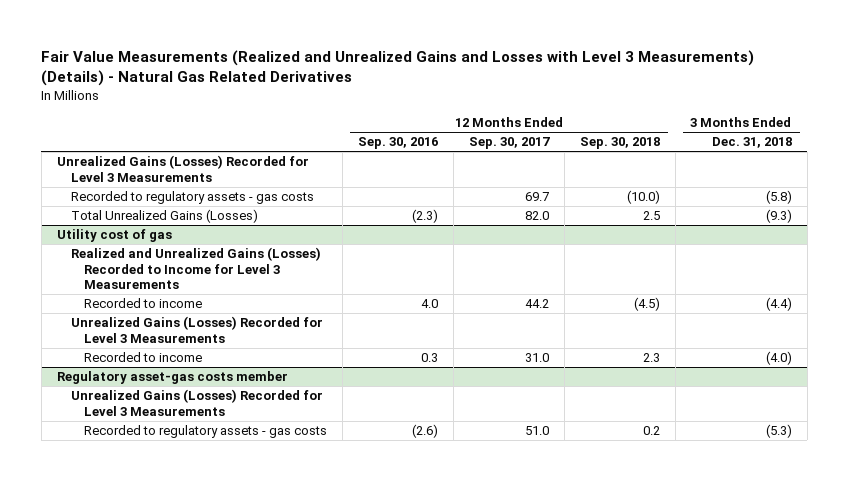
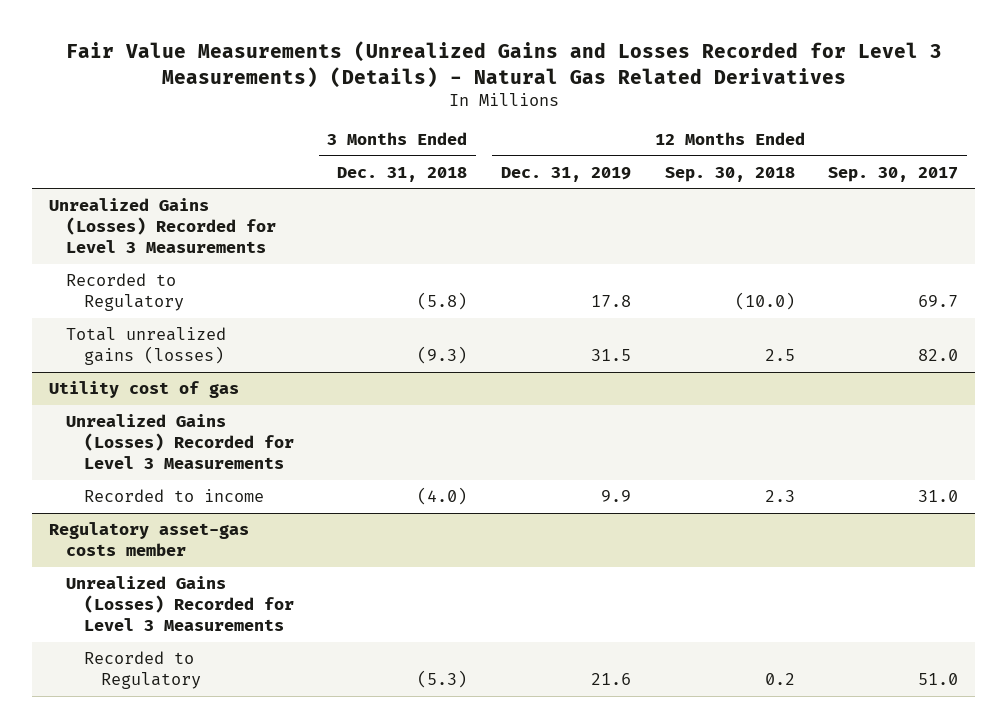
[41,49,755,87] Fair Value Measurements (Realized and Unrealized Gains and Losses with Level 3 Measurements) (Details) - Natural Gas Related Derivatives -> [65,41,942,88] Fair Value Measurements (Unrealized Gains and Losses Recorded for Level 3 Measurements) (Details) - Natural Gas Related Derivatives
[358,137,439,150] Sep. 30, 2016 -> none
none -> [500,166,631,182] Dec. 31, 2019
[70,191,314,205] Recorded to regulatory assets - gas costs -> [66,273,184,312] Recorded to Regulatory
[70,209,258,224] Total Unrealized Gains (Losses) -> [66,327,227,366] Total unrealized gains (losses)
[70,247,321,290] Realized and Unrealized Gains (Losses) Recorded to Income for Level 3 Measurements -> none
[84,298,203,309] Recorded to income -> none
[84,425,328,439] Recorded to regulatory assets - gas costs -> [83,651,201,690] Recorded to Regulatory

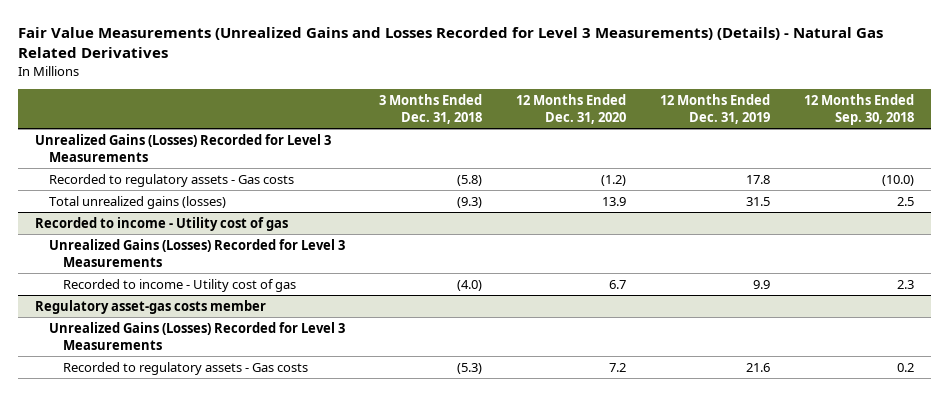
[828,166,959,182] Sep. 30, 2017 -> none
none -> [515,93,626,124] 12 Months Ended Dec. 31, 2020
[66,273,184,312] Recorded to Regulatory -> [48,173,294,187] Recorded to regulatory assets - Gas costs
[49,381,240,399] Utility cost of gas -> [34,216,288,231] Recorded to income - Utility cost of gas
[83,489,264,503] Recorded to income -> [62,278,296,292] Recorded to income - Utility cost of gas
[83,651,201,690] Recorded to Regulatory -> [62,361,308,375] Recorded to regulatory assets - Gas costs

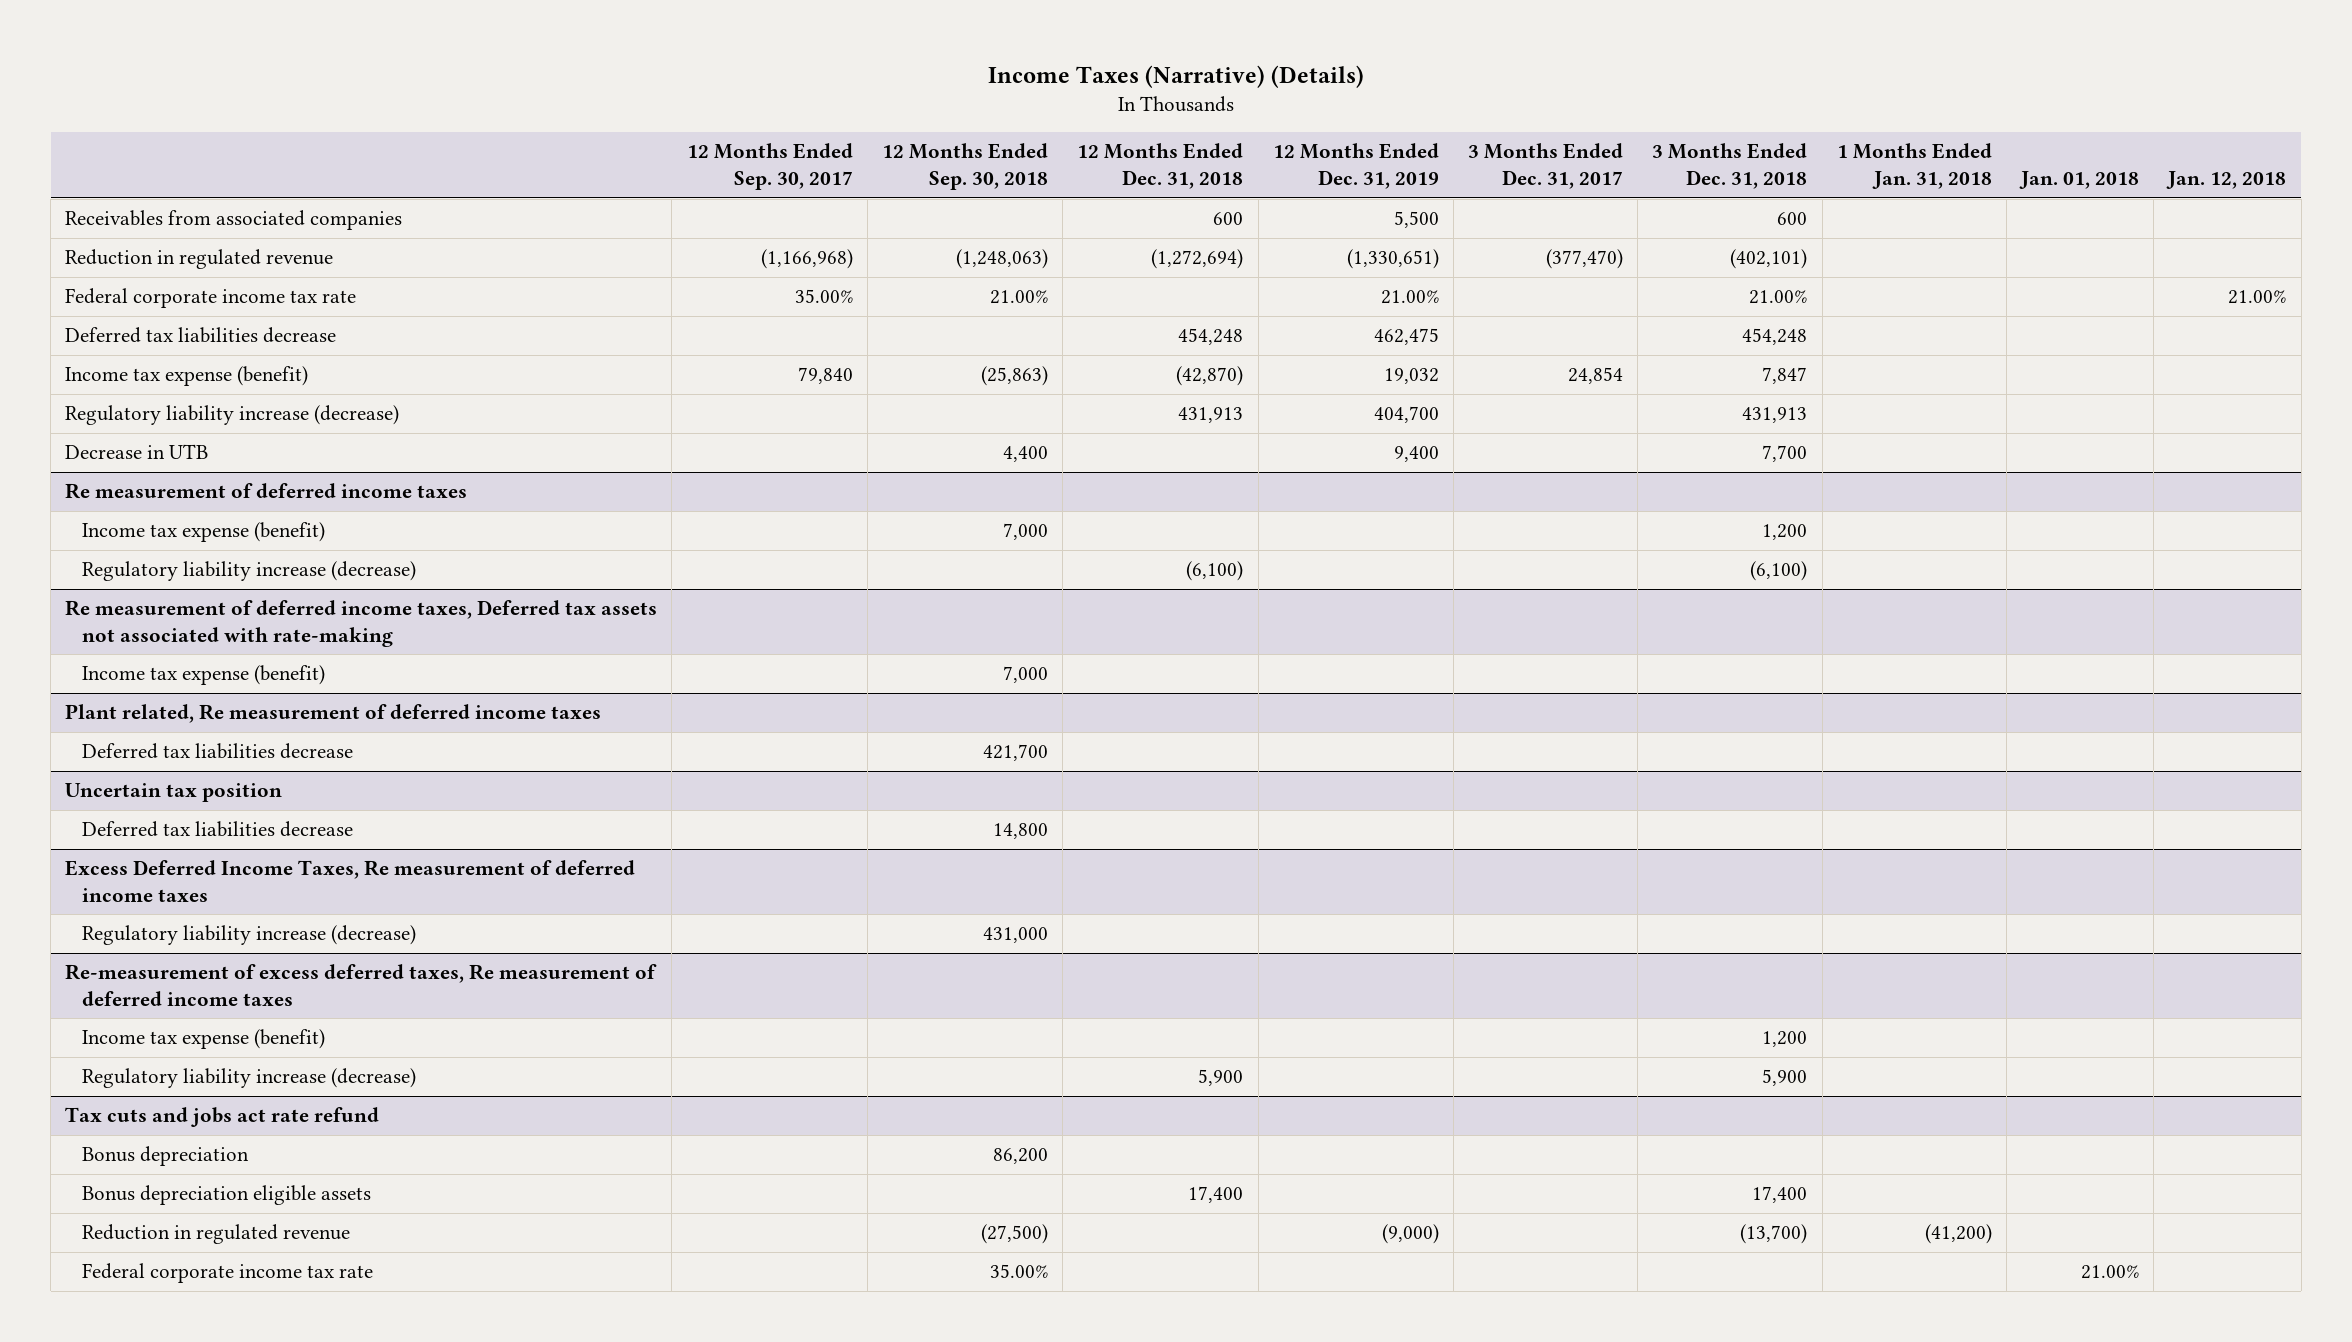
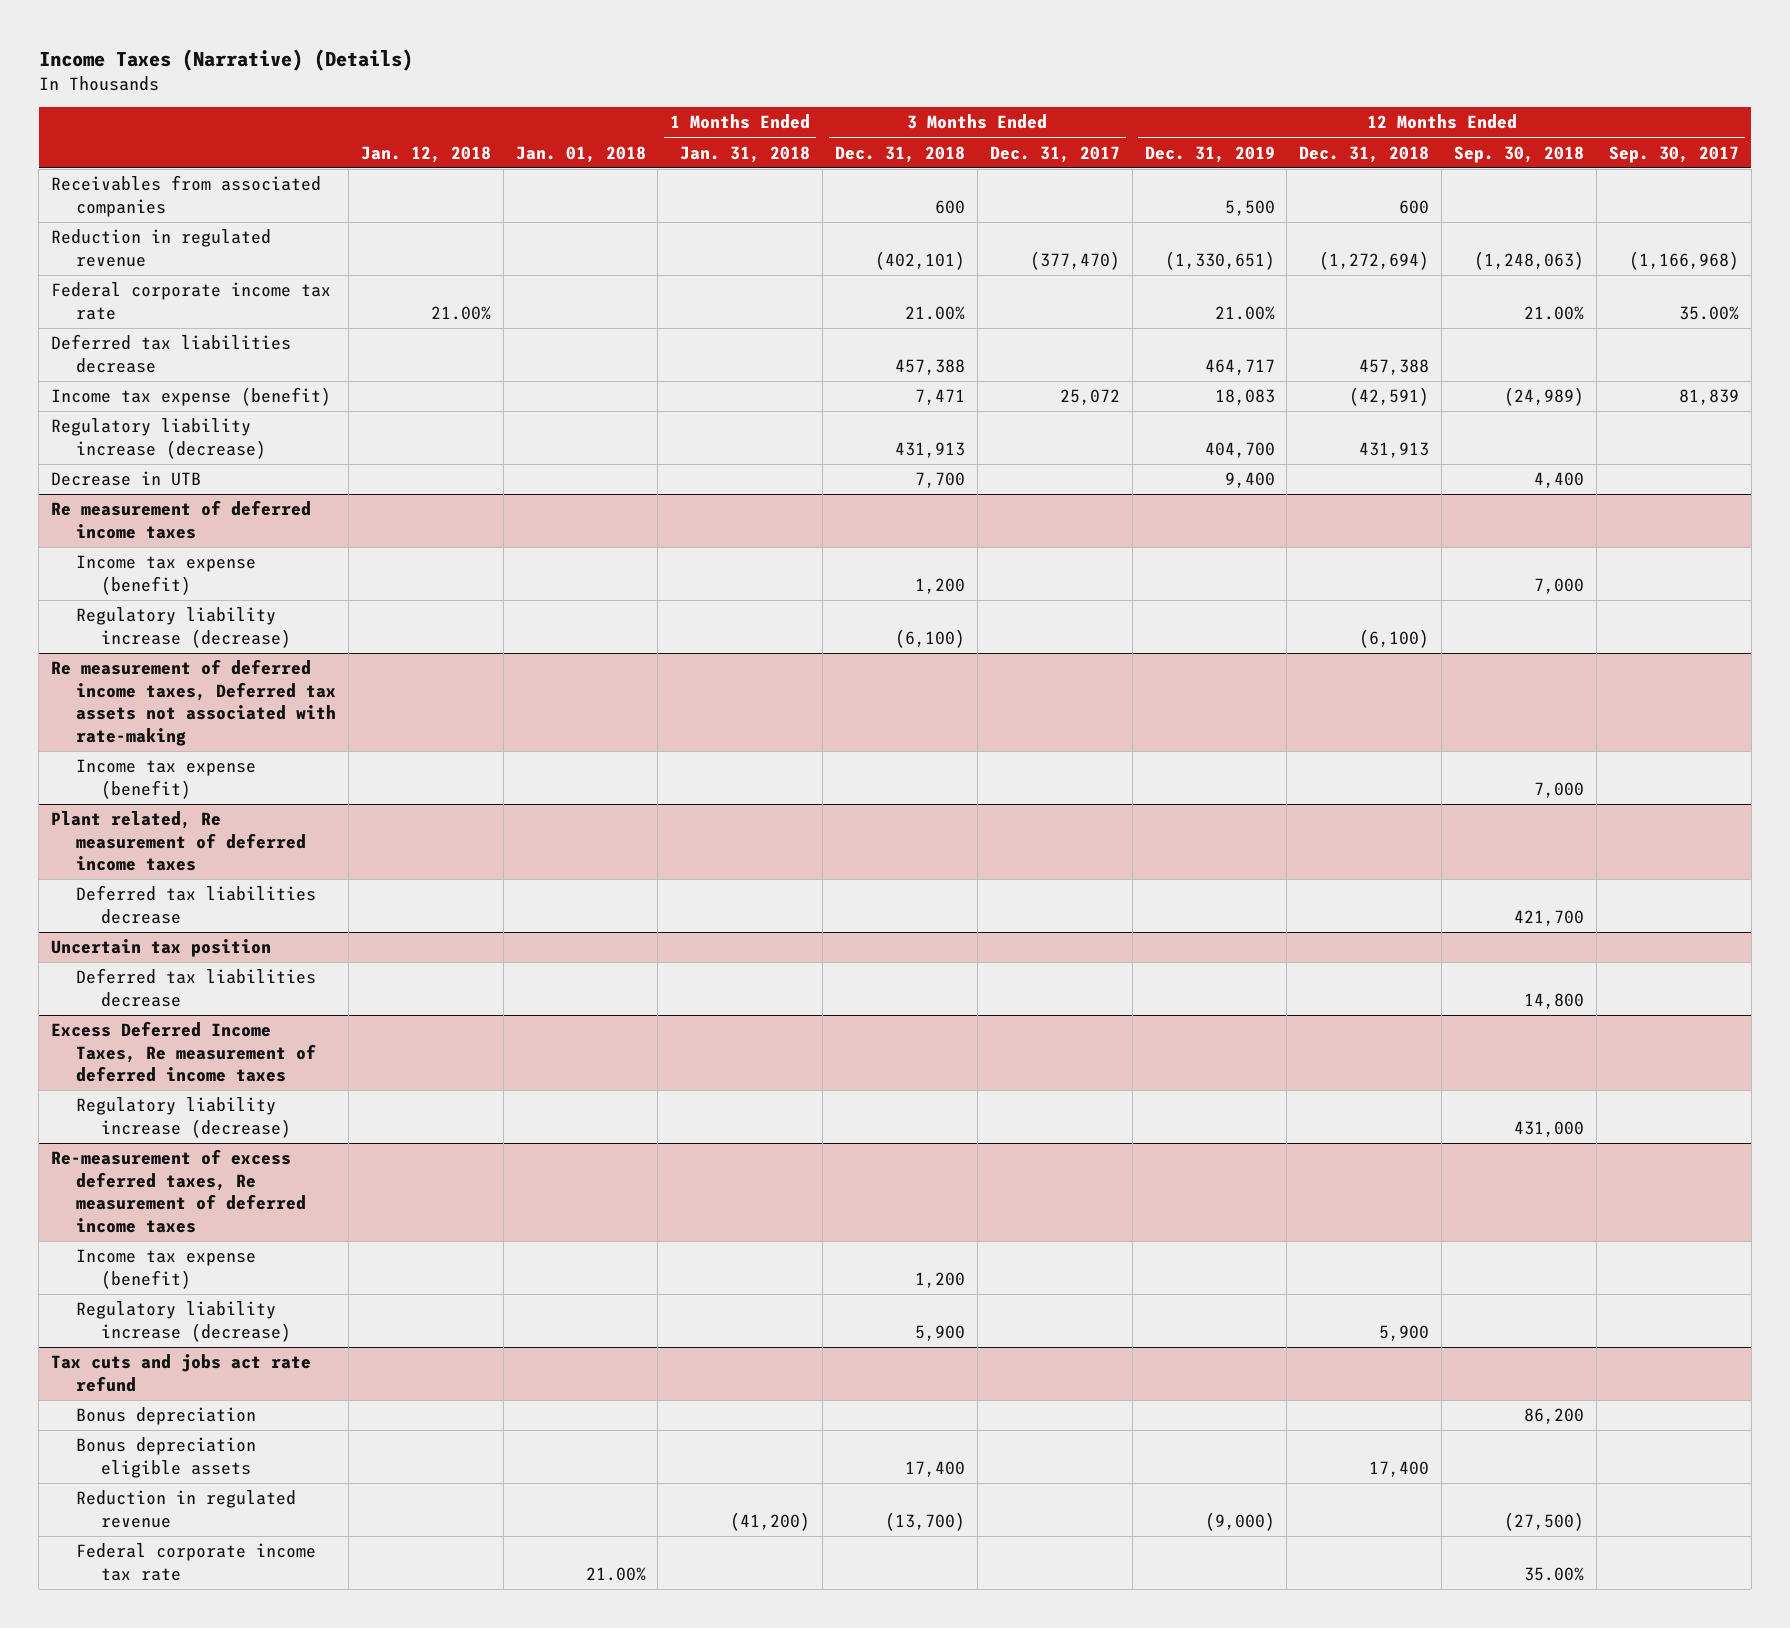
[1178,328,1244,346] 454,248 -> [1359,358,1430,375] 457,388
[1373,328,1439,346] 462,475 -> [1204,358,1275,375] 464,717
[1742,328,1808,346] 454,248 -> [895,358,966,375] 457,388
[797,367,853,385] 79,840 -> [1678,389,1739,406] 81,839
[980,366,1048,387] (25,863) -> [1504,387,1585,407] (24,989)
[1176,366,1244,387] (42,870) -> [1349,387,1430,407] (42,591)
[1383,368,1439,385] 19,032 -> [1214,389,1275,406] 18,083
[1568,367,1624,385] 24,854 -> [1059,389,1120,406] 25,072
[1762,367,1808,385] 7,847 -> [915,389,966,406] 7,471

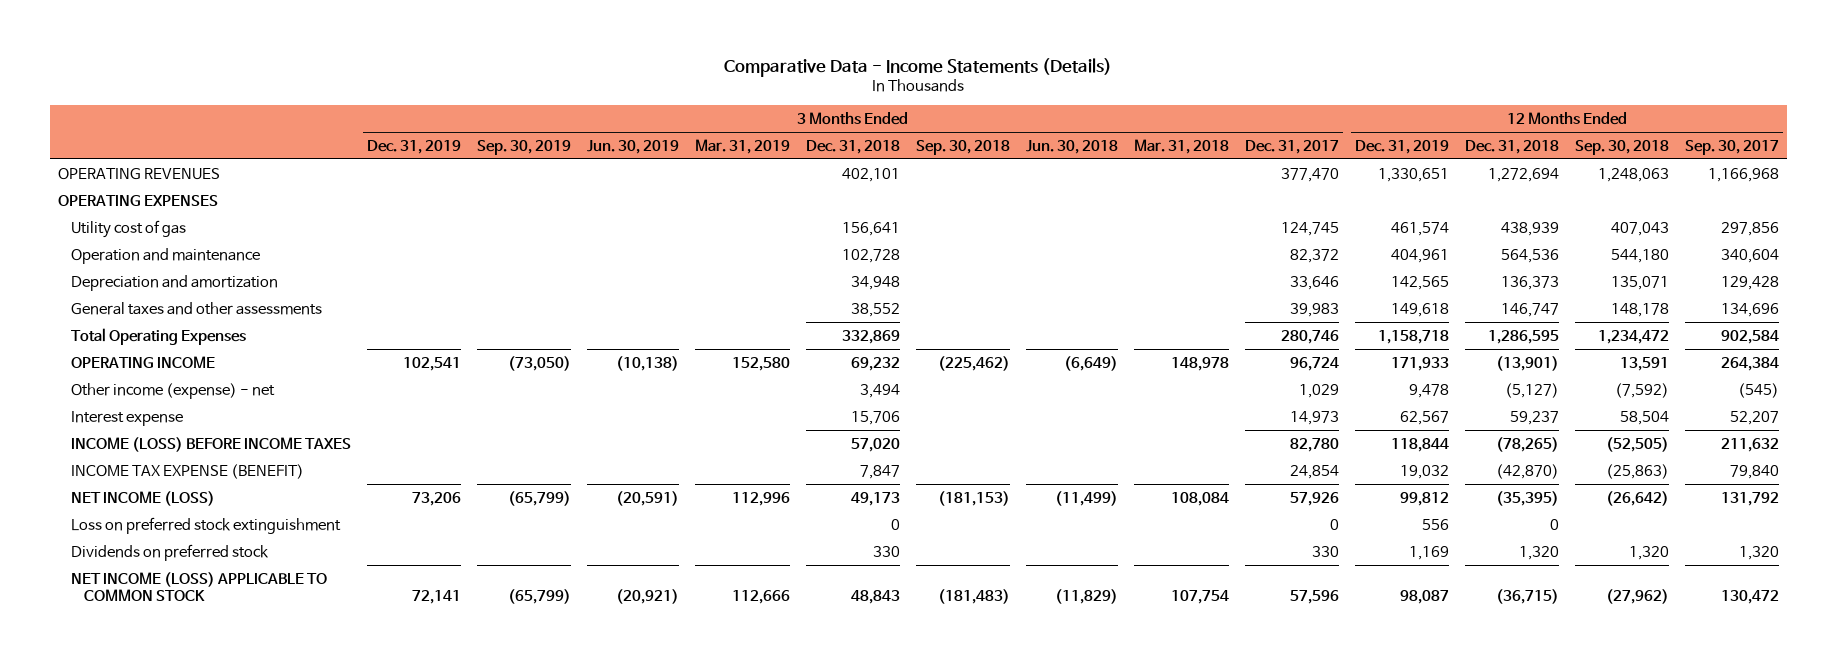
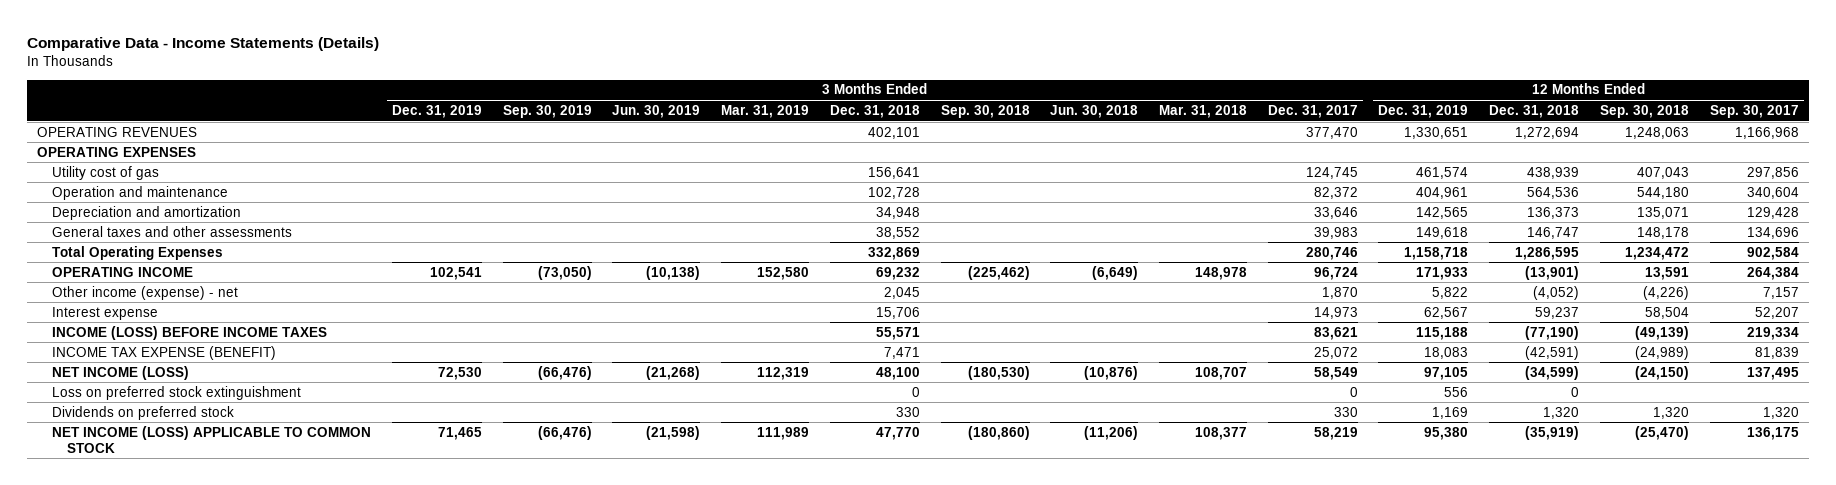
[859,383,900,398] 3,494 -> [883,286,920,299] 2,045
[1298,383,1339,398] 1,029 -> [1321,286,1358,299] 1,870
[1408,383,1449,398] 9,478 -> [1432,286,1469,299] 5,822
[1504,382,1559,398] (5,127) -> [1533,285,1580,300] (4,052)
[1614,382,1669,398] (7,592) -> [1642,285,1689,300] (4,226)
[1737,382,1779,398] (545) -> [1762,286,1799,299] 7,157
[850,437,900,452] 57,020 -> [875,326,920,340] 55,571
[1289,437,1339,452] 82,780 -> [1313,326,1358,340] 83,621
[1390,437,1449,452] 118,844 -> [1416,326,1469,340] 115,188
[1495,436,1559,452] (78,265) -> [1525,325,1580,340] (77,190)
[1605,436,1669,452] (52,505) -> [1634,325,1689,340] (49,139)
[1720,437,1779,452] 211,632 -> [1746,326,1799,340] 219,334
[859,464,900,479] 7,847 -> [883,346,920,359] 7,471
[1289,464,1339,479] 24,854 -> [1313,346,1358,359] 25,072
[1399,464,1449,479] 19,032 -> [1424,346,1469,359] 18,083
[1495,463,1559,479] (42,870) -> [1525,345,1580,360] (42,591)
[1605,463,1669,479] (25,863) -> [1634,345,1689,360] (24,989)
[1729,464,1779,479] 79,840 -> [1754,346,1799,359] 81,839
[411,491,461,506] 73,206 -> [437,366,482,380] 72,530
[507,490,571,506] (65,799) -> [537,365,592,380] (66,476)
[615,490,679,506] (20,591) -> [646,365,701,380] (21,268)
[731,491,790,506] 112,996 -> [757,366,810,380] 112,319
[850,491,900,506] 49,173 -> [875,366,920,380] 48,100
[937,490,1010,506] (181,153) -> [967,365,1030,380] (180,530)
[1054,490,1118,506] (11,499) -> [1084,365,1139,380] (10,876)
[1170,491,1229,506] 108,084 -> [1194,366,1247,380] 108,707
[1289,491,1339,506] 57,926 -> [1313,366,1358,380] 58,549
[1399,491,1449,506] 99,812 -> [1424,366,1469,380] 97,105
[1495,490,1559,506] (35,395) -> [1525,365,1580,380] (34,599)
[1605,490,1669,506] (26,642) -> [1634,365,1689,380] (24,150)
[1720,491,1779,506] 131,792 -> [1746,366,1799,380] 137,495
[411,589,461,604] 72,141 -> [437,426,482,440] 71,465
[507,588,571,604] (65,799) -> [537,425,592,440] (66,476)
[615,588,679,604] (20,921) -> [646,425,701,440] (21,598)
[731,589,790,604] 112,666 -> [757,426,810,440] 111,989
[850,589,900,604] 48,843 -> [875,426,920,440] 47,770
[937,588,1010,604] (181,483) -> [967,425,1030,440] (180,860)
[1054,588,1118,604] (11,829) -> [1084,425,1139,440] (11,206)
[1170,589,1229,604] 107,754 -> [1194,426,1247,440] 108,377
[1289,589,1339,604] 57,596 -> [1313,426,1358,440] 58,219
[1399,589,1449,604] 98,087 -> [1424,426,1469,440] 95,380
[1495,588,1559,604] (36,715) -> [1525,425,1580,440] (35,919)
[1605,588,1669,604] (27,962) -> [1634,425,1689,440] (25,470)
[1720,589,1779,604] 130,472 -> [1746,426,1799,440] 136,175

